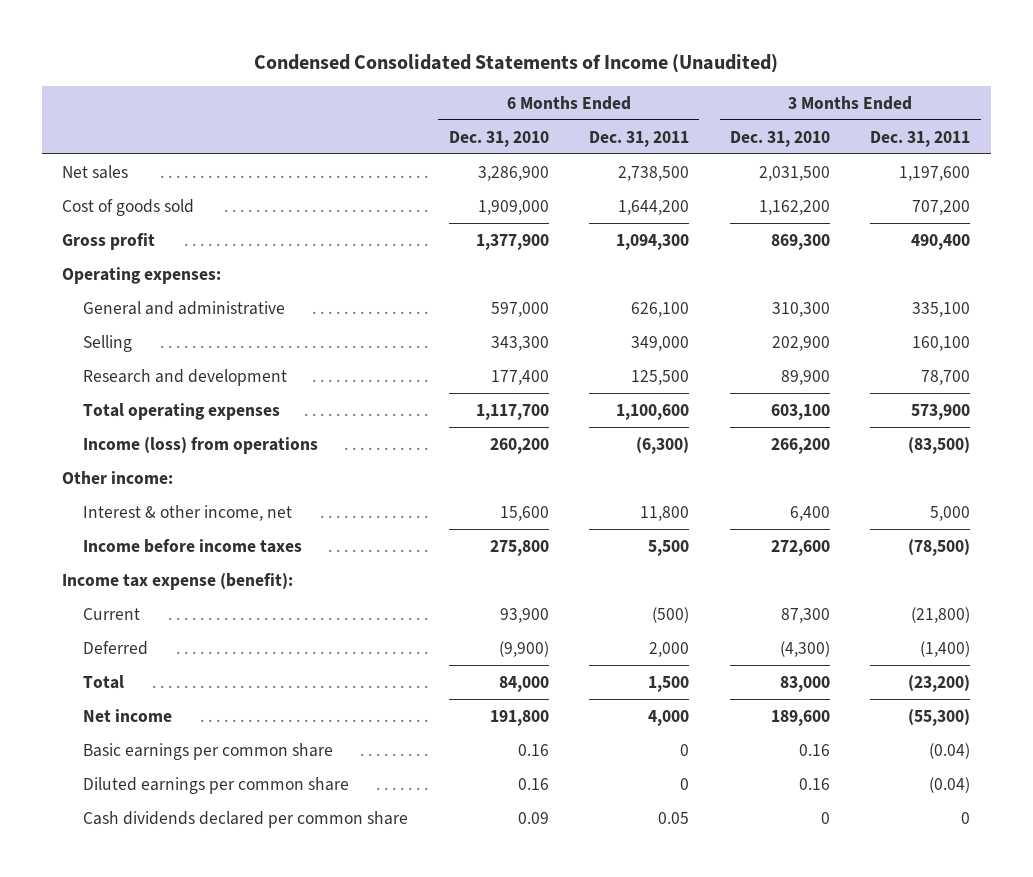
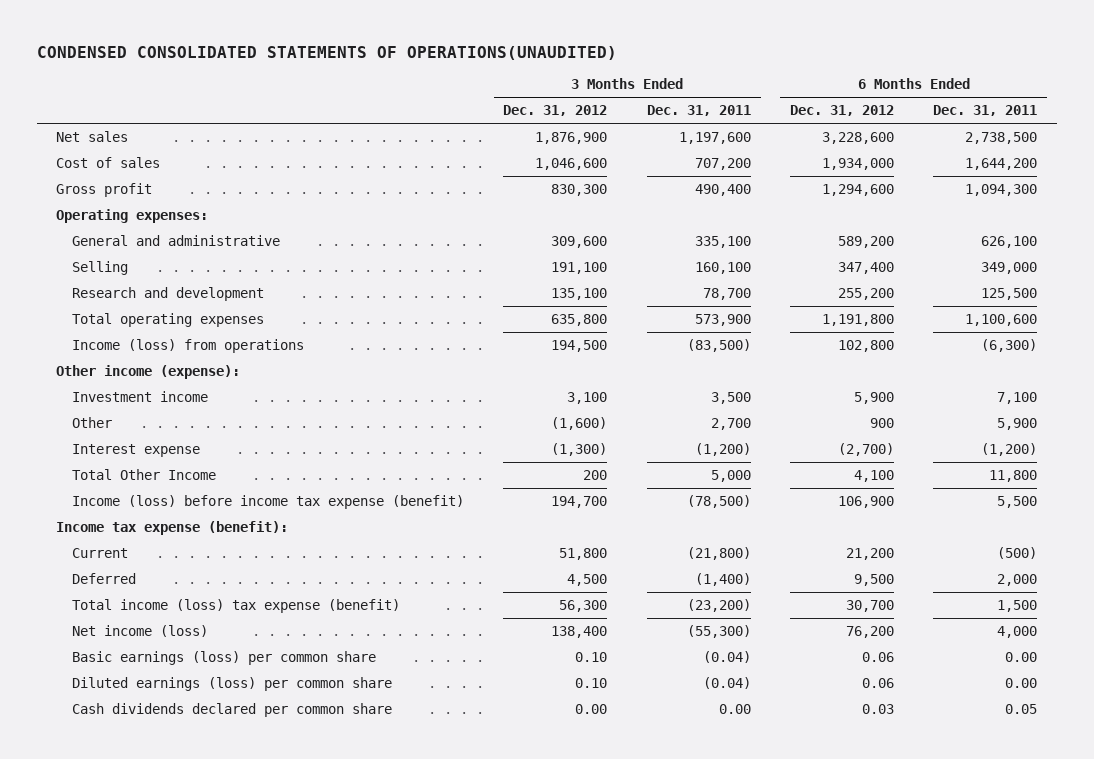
[254,53,779,73] Condensed Consolidated Statements of Income (Unaudited) -> [36,45,617,60] CONDENSED CONSOLIDATED STATEMENTS OF OPERATIONS(UNAUDITED)
[448,130,549,147] Dec. 31, 2010 -> none
[729,130,830,147] Dec. 31, 2010 -> none
none -> [503,105,608,117] Dec. 31, 2012
none -> [789,105,894,117] Dec. 31, 2012
[62,198,195,216] Cost of goods sold -> [56,156,161,168] Cost of sales
[62,470,174,484] Other income: -> [56,364,241,379] Other income (expense):
[82,504,292,521] Interest & other income, net -> [72,390,209,402] Investment income
[640,505,690,521] 11,800 -> [997,391,1038,404] 7,100
[930,505,971,521] 5,000 -> [710,391,751,404] 3,500
none -> [72,416,113,428] Other
none -> [72,443,201,457] Interest expense
none -> [72,468,217,480] Total Other Income
[82,538,302,553] Income before income taxes -> [72,494,465,509] Income (loss) before income tax expense (benefit)
[82,674,124,689] Total -> [72,598,401,613] Total income (loss) tax expense (benefit)
[82,708,172,722] Net income -> [72,624,209,637] Net income (loss)
[82,742,333,760] Basic earnings per common share -> [72,650,377,665] Basic earnings (loss) per common share
[680,743,690,756] 0 -> [1005,651,1038,662] 0.00
[82,776,349,794] Diluted earnings per common share -> [72,676,393,691] Diluted earnings (loss) per common share
[680,777,690,790] 0 -> [1005,677,1038,688] 0.00
[961,811,971,824] 0 -> [718,703,751,714] 0.00

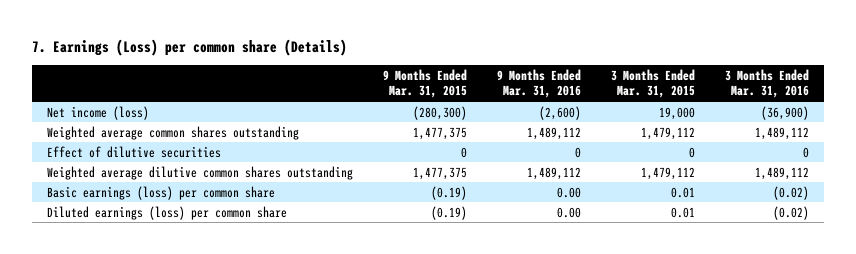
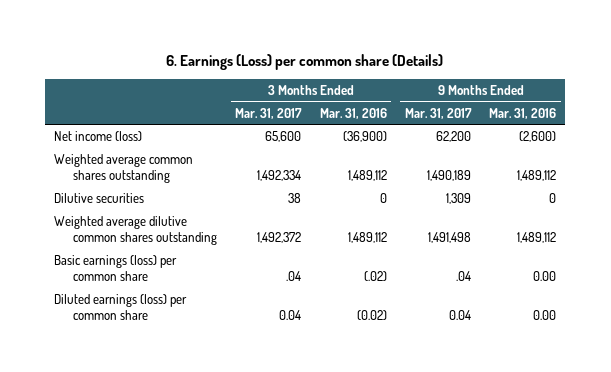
[32,39,348,57] 7. Earnings (Loss) per common share (Details) -> [166,53,444,70] 6. Earnings (Loss) per common share (Details)
[383,68,468,99] 9 Months Ended Mar. 31, 2015 -> none
[611,68,696,99] 3 Months Ended Mar. 31, 2015 -> none
none -> [235,107,303,119] Mar. 31, 2017
none -> [404,107,472,119] Mar. 31, 2017
[47,145,222,158] Effect of dilutive securities -> [54,193,145,204] Dilutive securities
[773,185,810,200] (0.02) -> [363,271,387,282] (.02)

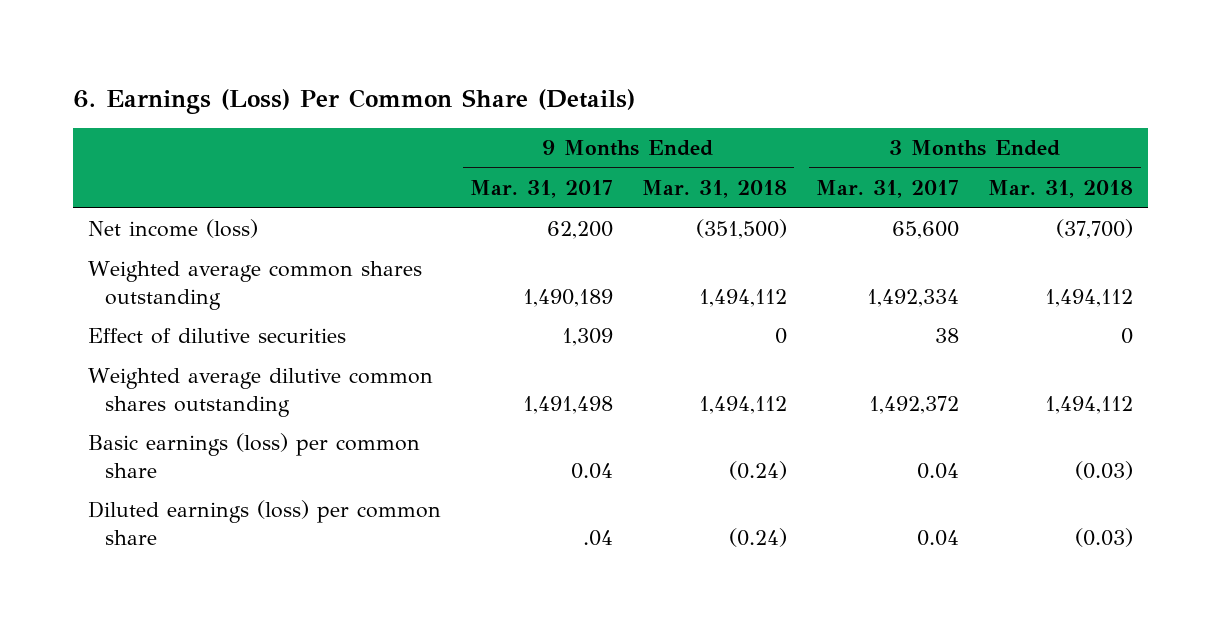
[166,53,444,70] 6. Earnings (Loss) per common share (Details) -> [72,88,635,114] 6. Earnings (Loss) Per Common Share (Details)
[319,107,387,119] Mar. 31, 2016 -> none
[489,107,557,119] Mar. 31, 2016 -> none
none -> [642,180,788,199] Mar. 31, 2018
none -> [988,180,1134,199] Mar. 31, 2018
[54,193,145,204] Dilutive securities -> [87,328,346,345] Effect of dilutive securities
[286,271,302,282] .04 -> [917,462,960,479] 0.04
[455,271,471,282] .04 -> [570,462,613,479] 0.04
[448,310,471,321] 0.04 -> [582,529,613,546] .04

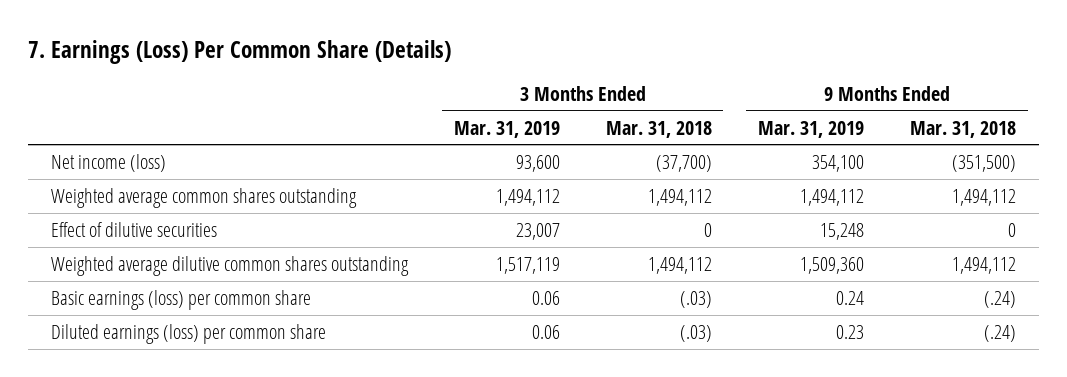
[72,88,635,114] 6. Earnings (Loss) Per Common Share (Details) -> [27,39,451,64] 7. Earnings (Loss) Per Common Share (Details)
[469,180,613,199] Mar. 31, 2017 -> none
[816,180,960,199] Mar. 31, 2017 -> none
none -> [453,120,560,138] Mar. 31, 2019
none -> [757,120,864,138] Mar. 31, 2019
[729,460,788,480] (0.24) -> [984,290,1017,308] (.24)
[1075,460,1134,480] (0.03) -> [679,290,712,308] (.03)
[729,527,788,547] (0.24) -> [984,324,1017,342] (.24)
[1075,527,1134,547] (0.03) -> [679,324,712,342] (.03)

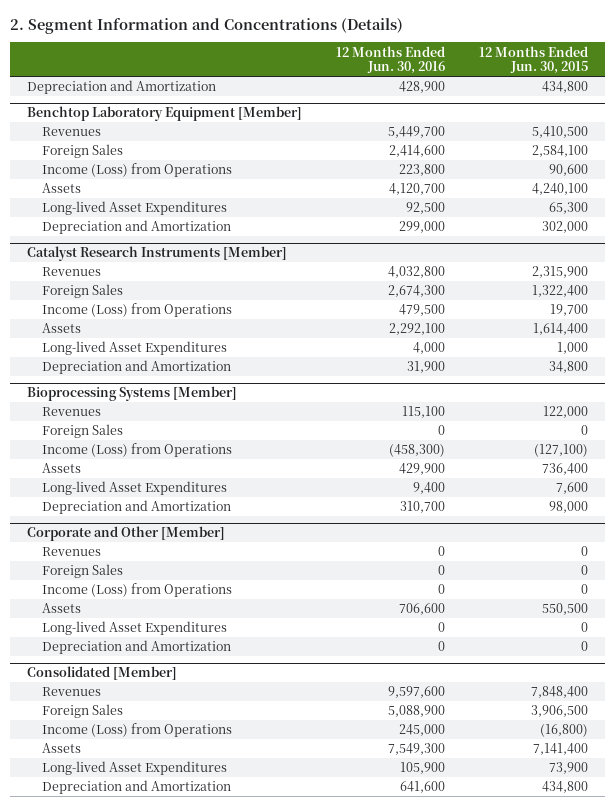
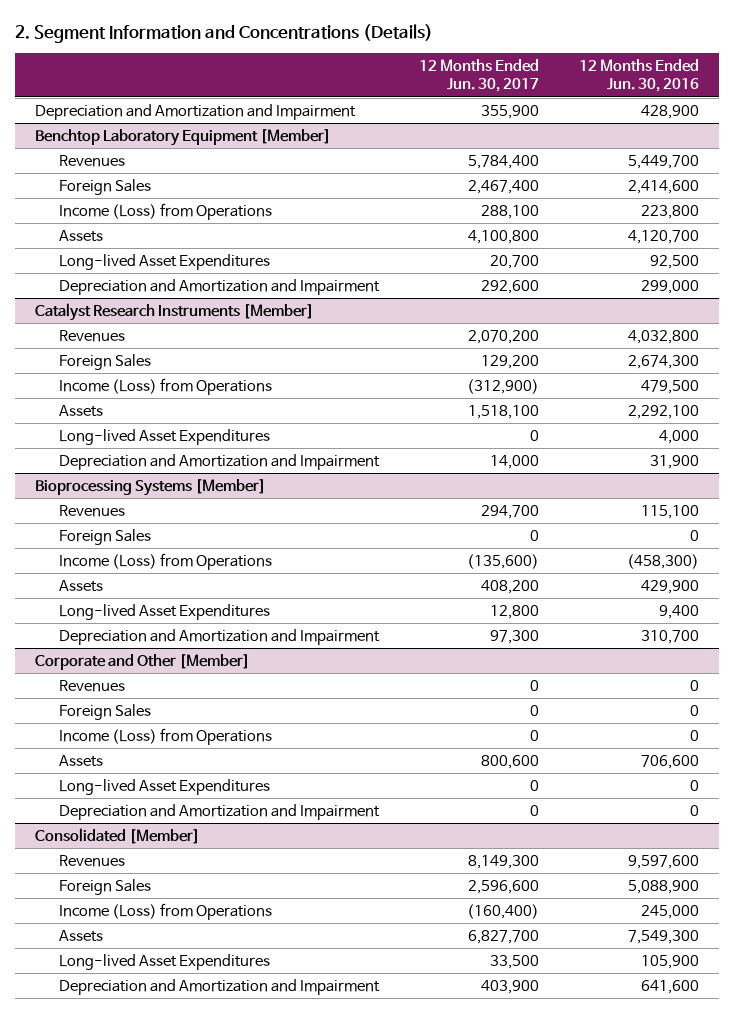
[478,45,588,75] 12 Months Ended Jun. 30, 2015 -> none
none -> [418,59,539,93] 12 Months Ended Jun. 30, 2017
[27,80,217,95] Depreciation and Amortization -> [35,103,357,120] Depreciation and Amortization and Impairment
[41,220,231,235] Depreciation and Amortization -> [58,278,380,295] Depreciation and Amortization and Impairment
[41,360,231,375] Depreciation and Amortization -> [58,453,380,470] Depreciation and Amortization and Impairment
[41,500,231,515] Depreciation and Amortization -> [58,628,380,645] Depreciation and Amortization and Impairment
[41,640,231,655] Depreciation and Amortization -> [58,803,380,820] Depreciation and Amortization and Impairment
[41,780,231,795] Depreciation and Amortization -> [58,978,380,995] Depreciation and Amortization and Impairment

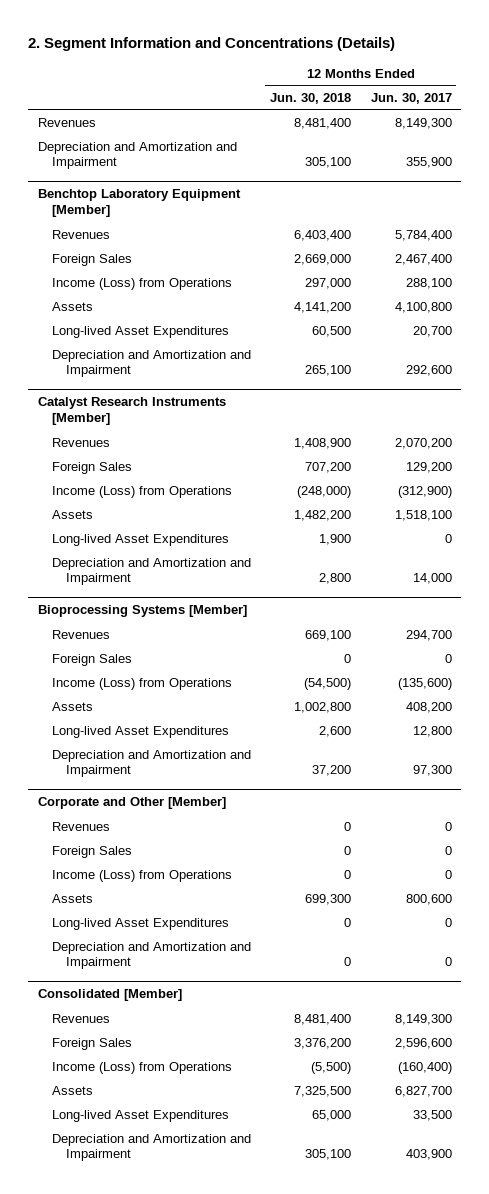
[578,59,699,93] 12 Months Ended Jun. 30, 2016 -> none
none -> [270,92,352,104] Jun. 30, 2018
none -> [37,117,96,127] Revenues

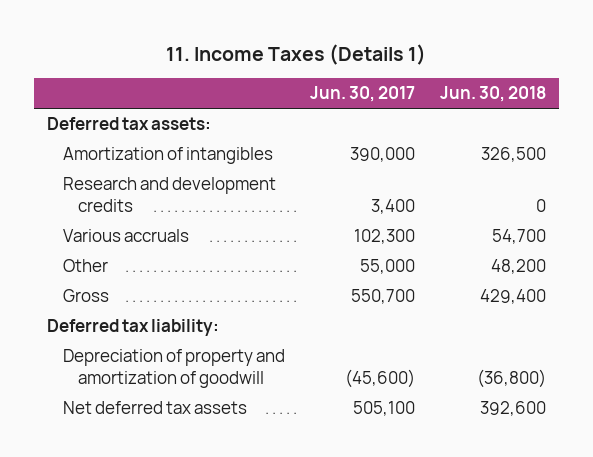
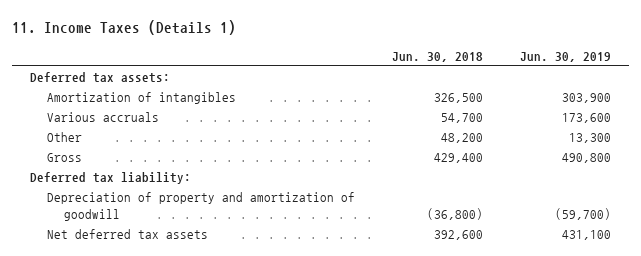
[309,86,415,103] Jun. 30, 2017 -> none
none -> [519,51,611,62] Jun. 30, 2019
[62,177,276,213] Research and development credits -> none

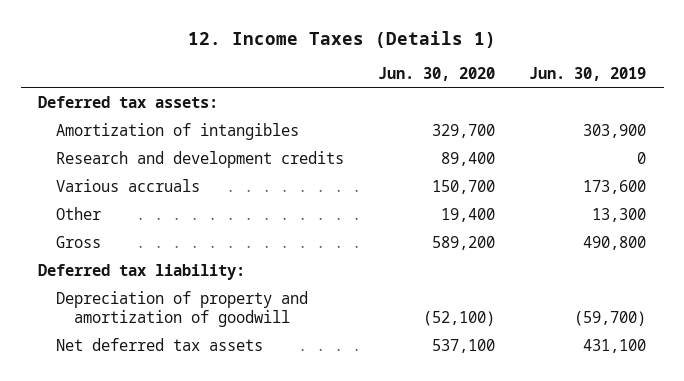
[11,20,236,36] 11. Income Taxes (Details 1) -> [188,30,497,48] 12. Income Taxes (Details 1)
[391,51,483,62] Jun. 30, 2018 -> none
none -> [378,67,496,82] Jun. 30, 2020
none -> [56,151,345,169] Research and development credits

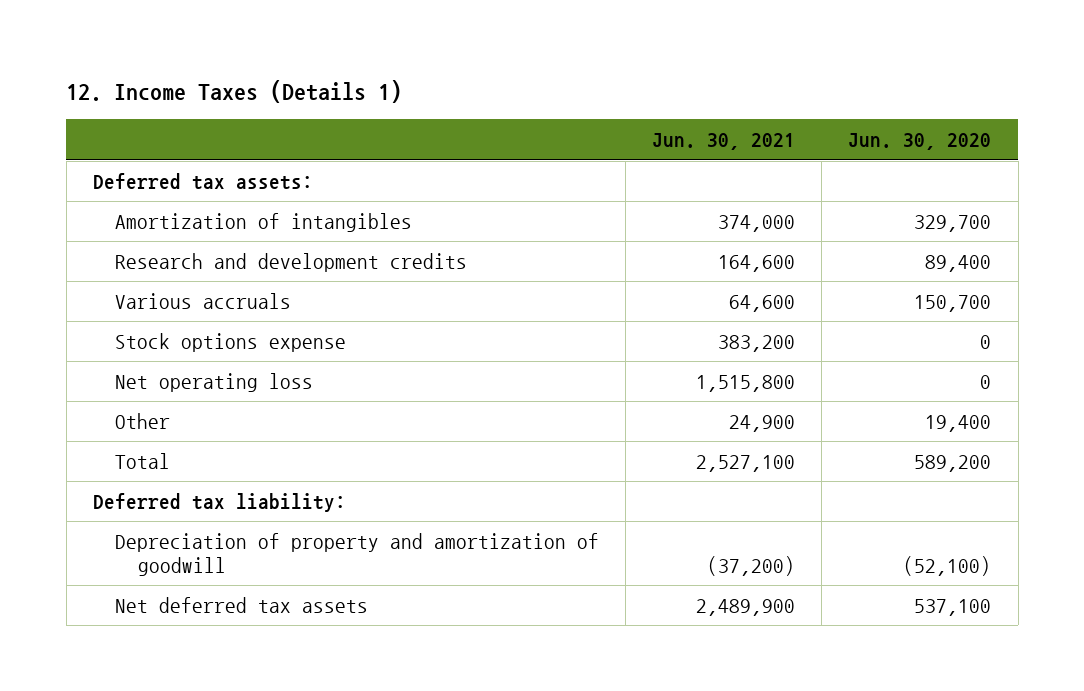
[529,67,647,82] Jun. 30, 2019 -> none
none -> [652,133,796,151] Jun. 30, 2021
none -> [115,332,347,352] Stock options expense
none -> [115,372,314,392] Net operating loss
[56,236,102,249] Gross -> [115,452,171,469] Total

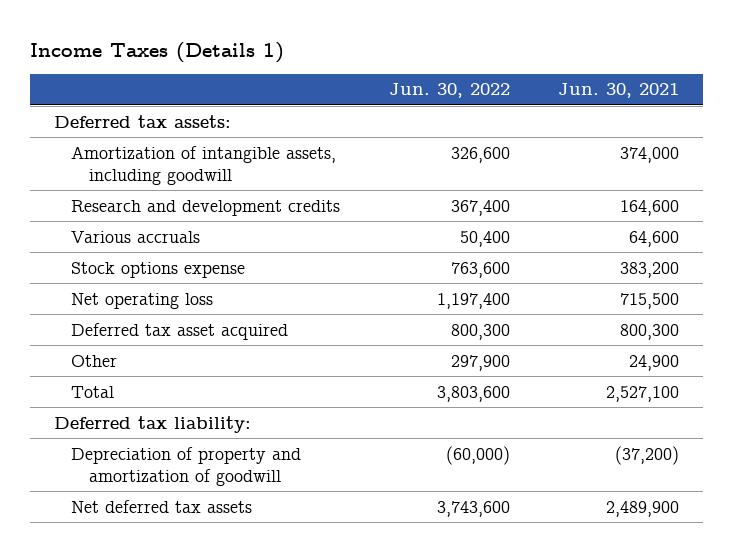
[66,79,403,103] 12. Income Taxes (Details 1) -> [29,41,284,63] Income Taxes (Details 1)
[848,133,992,151] Jun. 30, 2020 -> none
none -> [388,83,510,99] Jun. 30, 2022
[115,212,413,232] Amortization of intangibles -> [71,145,337,185] Amortization of intangible assets, including goodwill
[696,374,796,392] 1,515,800 -> [619,292,679,309] 715,500
none -> [71,322,289,340] Deferred tax asset acquired

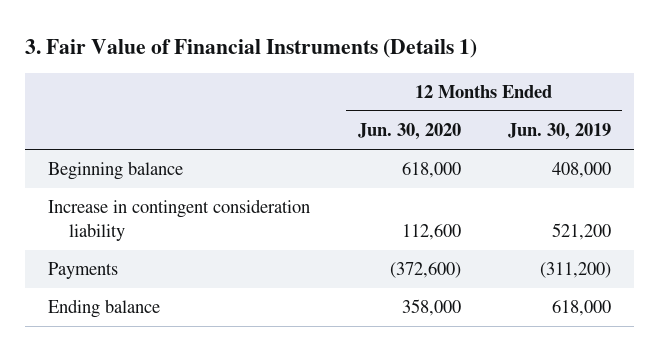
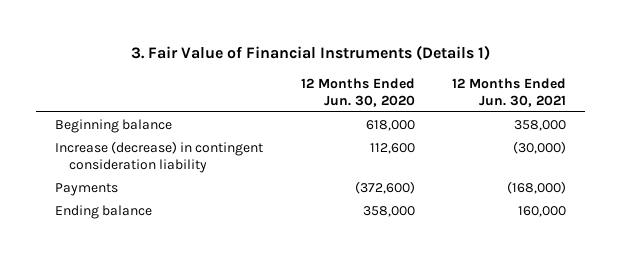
[507,123,611,141] Jun. 30, 2019 -> none
none -> [452,77,567,107] 12 Months Ended Jun. 30, 2021
[48,199,311,242] Increase in contingent consideration liability -> [54,140,263,173] Increase (decrease) in contingent consideration liability

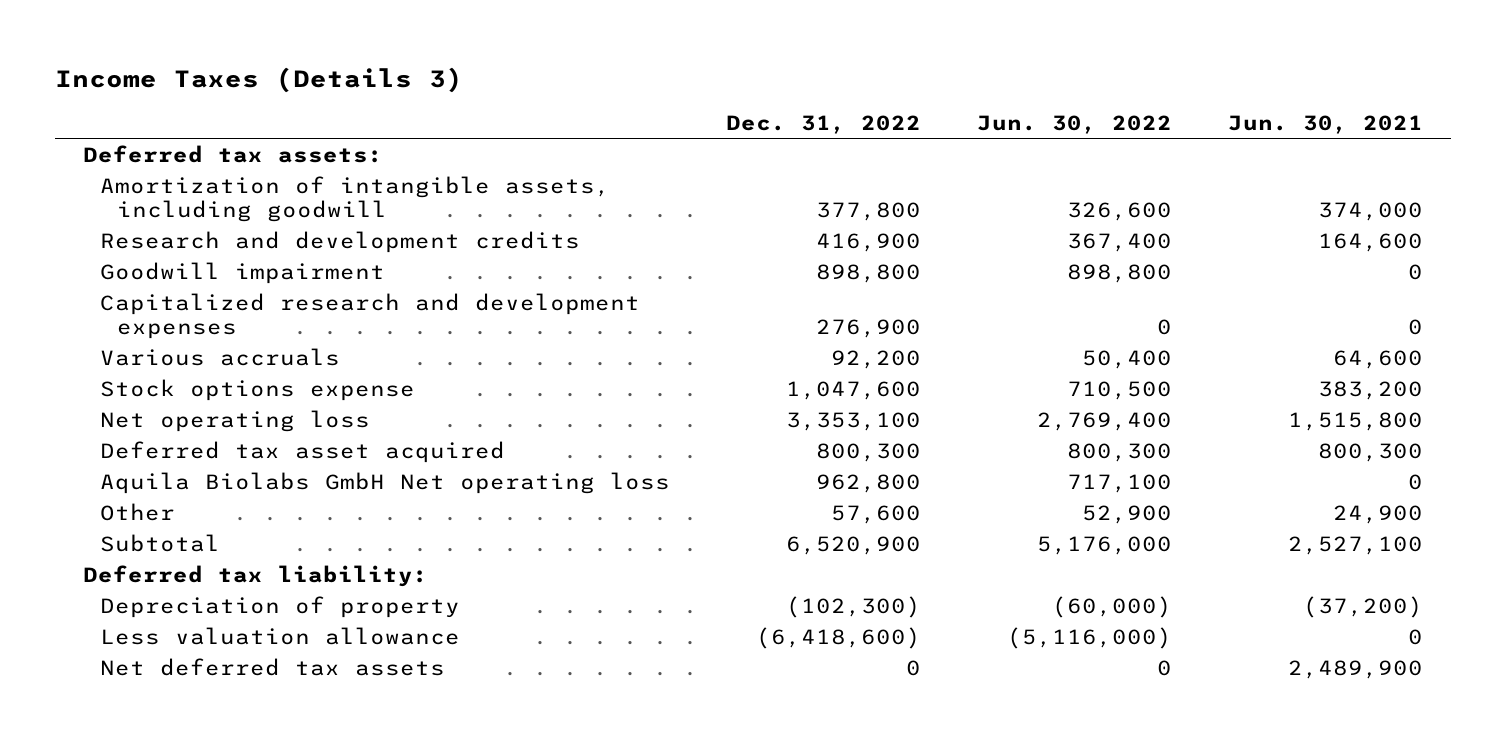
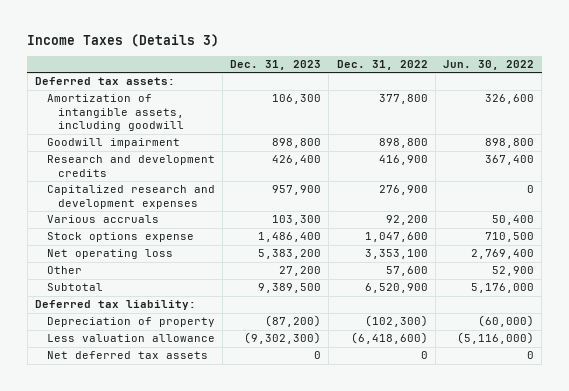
[1228,114,1424,134] Jun. 30, 2021 -> none
none -> [230,60,322,71] Dec. 31, 2023
[100,230,581,253] Research and development credits -> [46,155,215,177] Research and development credits
[100,440,506,463] Deferred tax asset acquired -> none
[100,471,671,494] Aquila Biolabs GmbH Net operating loss -> none

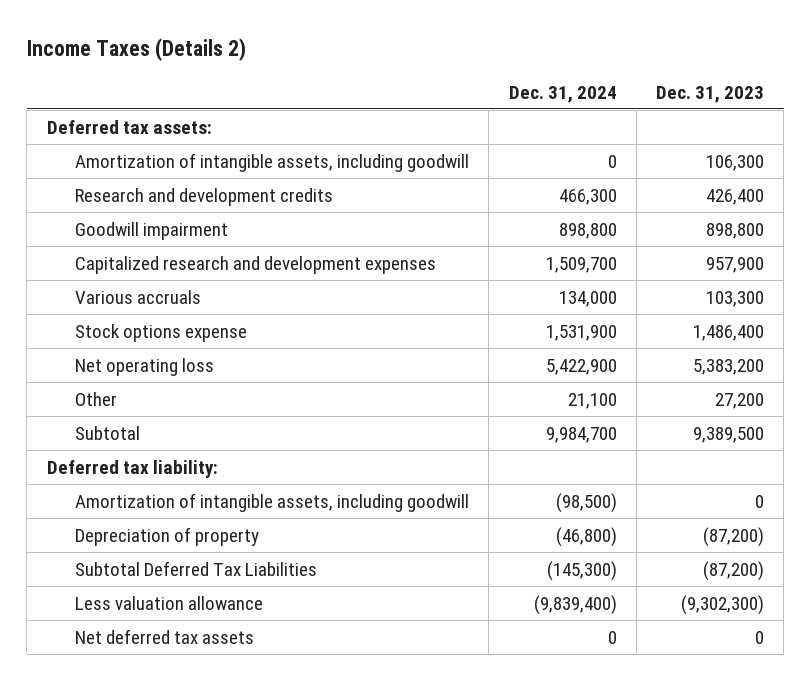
[27,33,220,47] Income Taxes (Details 3) -> [26,38,246,62] Income Taxes (Details 2)
[336,60,428,71] Dec. 31, 2022 -> none
[442,60,534,71] Jun. 30, 2022 -> none
none -> [508,85,617,103] Dec. 31, 2024
[46,138,180,149] Goodwill impairment -> [74,221,228,240] Goodwill impairment
none -> [74,492,469,512] Amortization of intangible assets, including goodwill
none -> [74,560,317,576] Subtotal Deferred Tax Liabilities

